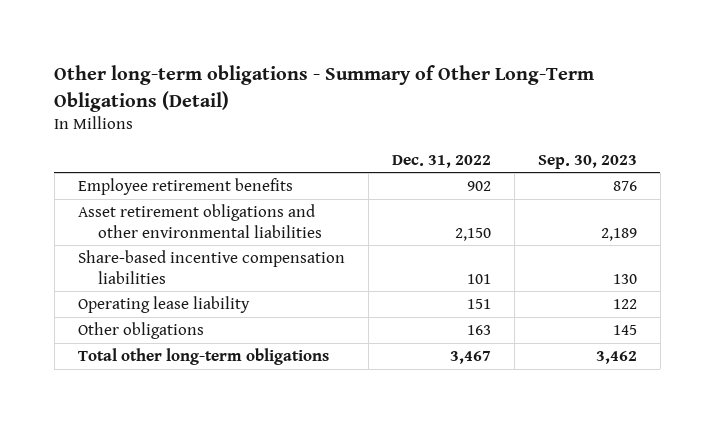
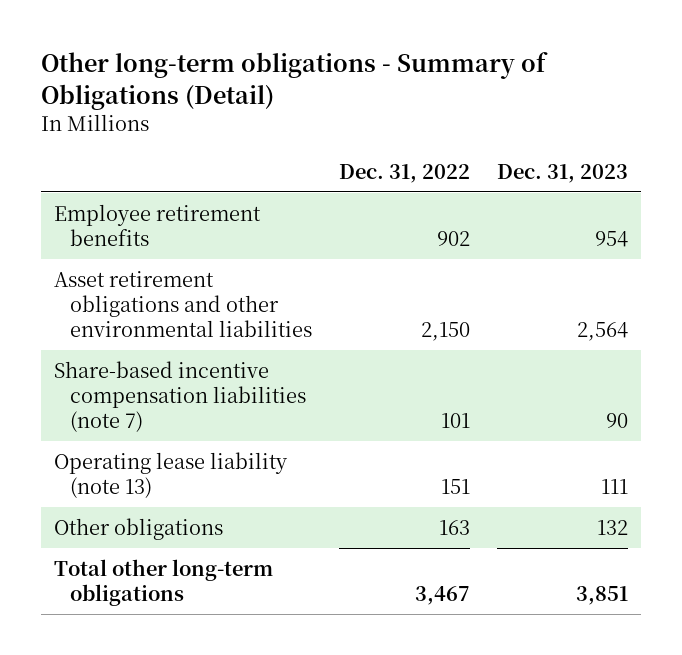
[54,65,595,112] Other long-term obligations - Summary of Other Long-Term Obligations (Detail) -> [40,52,548,110] Other long-term obligations - Summary of Obligations (Detail)
[537,154,637,169] Sep. 30, 2023 -> none
none -> [496,164,628,184] Dec. 31, 2023
[77,250,345,284] Share-based incentive compensation liabilities -> [54,360,306,433] Share-based incentive compensation liabilities (note 7)
[77,296,250,314] Operating lease liability -> [54,451,289,499] Operating lease liability (note 13)

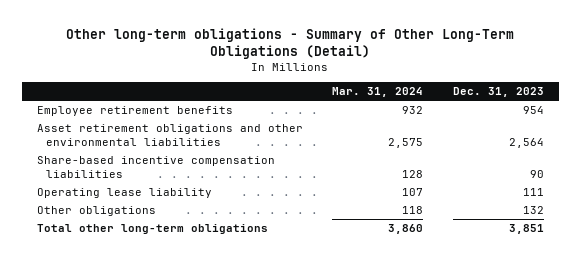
[40,52,548,110] Other long-term obligations - Summary of Obligations (Detail) -> [66,28,515,60] Other long-term obligations - Summary of Other Long-Term Obligations (Detail)
[338,164,470,184] Dec. 31, 2022 -> none
none -> [332,87,424,98] Mar. 31, 2024
[54,360,306,433] Share-based incentive compensation liabilities (note 7) -> [36,156,275,178] Share-based incentive compensation liabilities
[54,451,289,499] Operating lease liability (note 13) -> [36,188,212,199] Operating lease liability

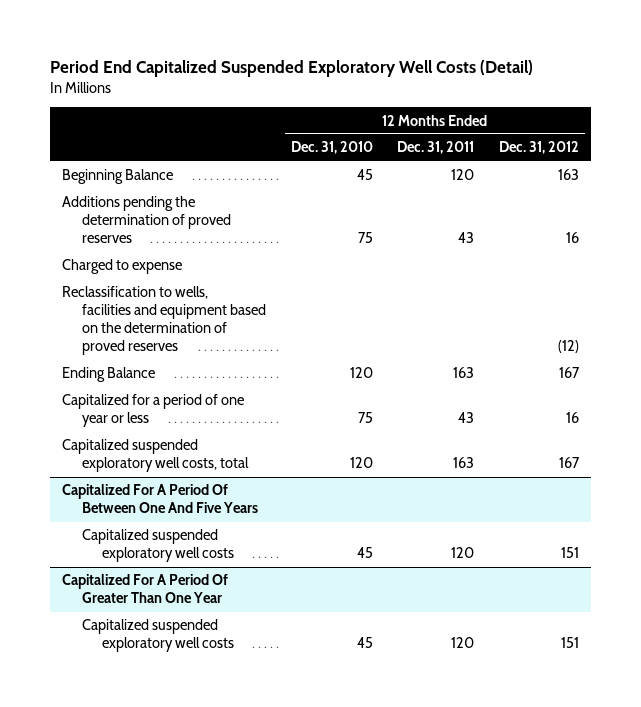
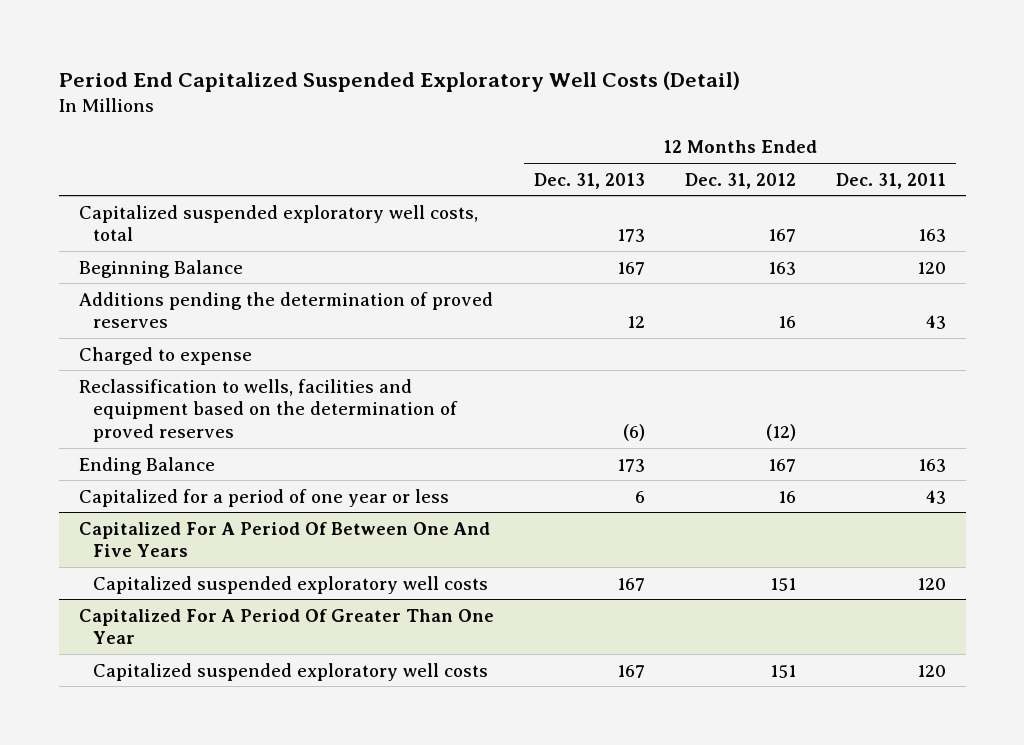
[290,141,373,155] Dec. 31, 2010 -> none
none -> [533,172,645,189] Dec. 31, 2013
[62,439,250,473] Capitalized suspended exploratory well costs, total -> [78,204,478,242] Capitalized suspended exploratory well costs, total

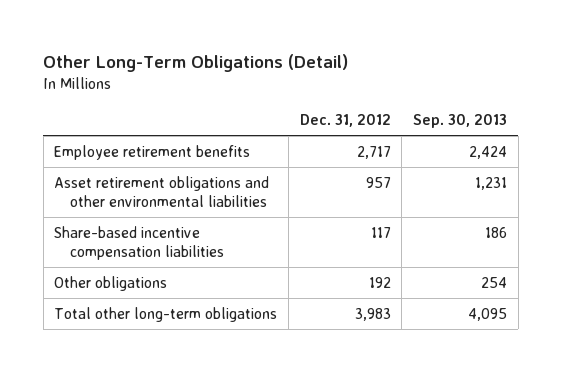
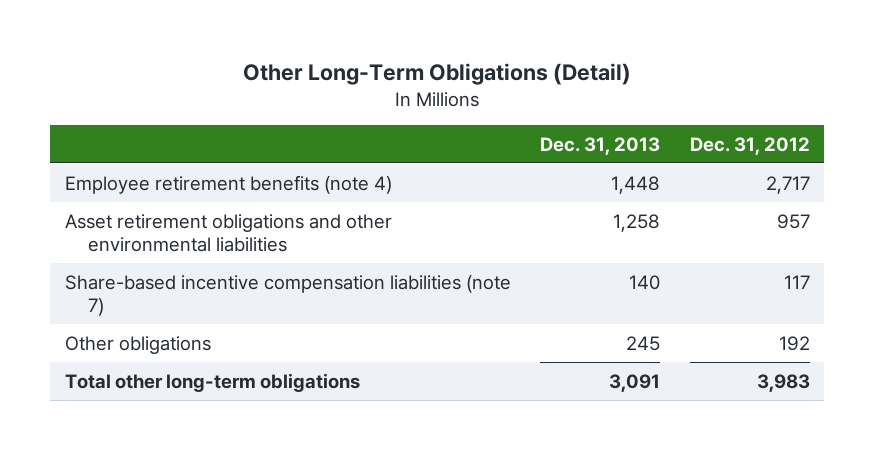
[412,114,507,129] Sep. 30, 2013 -> none
none -> [540,136,661,155] Dec. 31, 2013
[54,144,251,160] Employee retirement benefits -> [64,174,392,194] Employee retirement benefits (note 4)
[54,225,224,261] Share-based incentive compensation liabilities -> [64,274,511,317] Share-based incentive compensation liabilities (note 7)

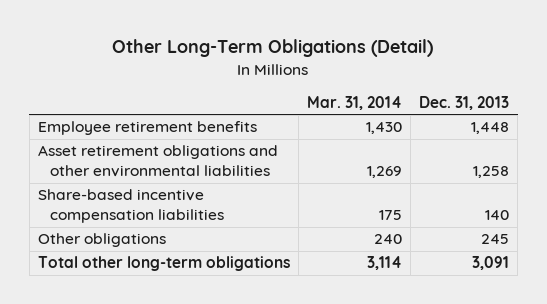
[689,136,810,155] Dec. 31, 2012 -> none
none -> [306,95,402,110] Mar. 31, 2014
[64,174,392,194] Employee retirement benefits (note 4) -> [37,121,257,136] Employee retirement benefits
[64,274,511,317] Share-based incentive compensation liabilities (note 7) -> [37,189,225,224] Share-based incentive compensation liabilities

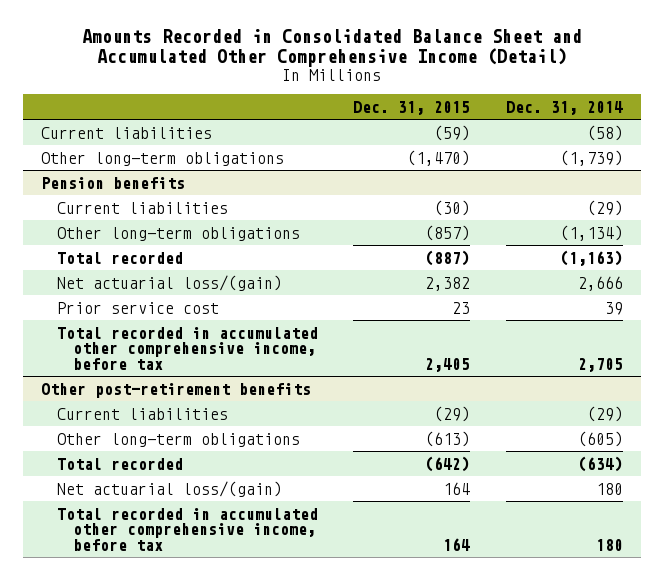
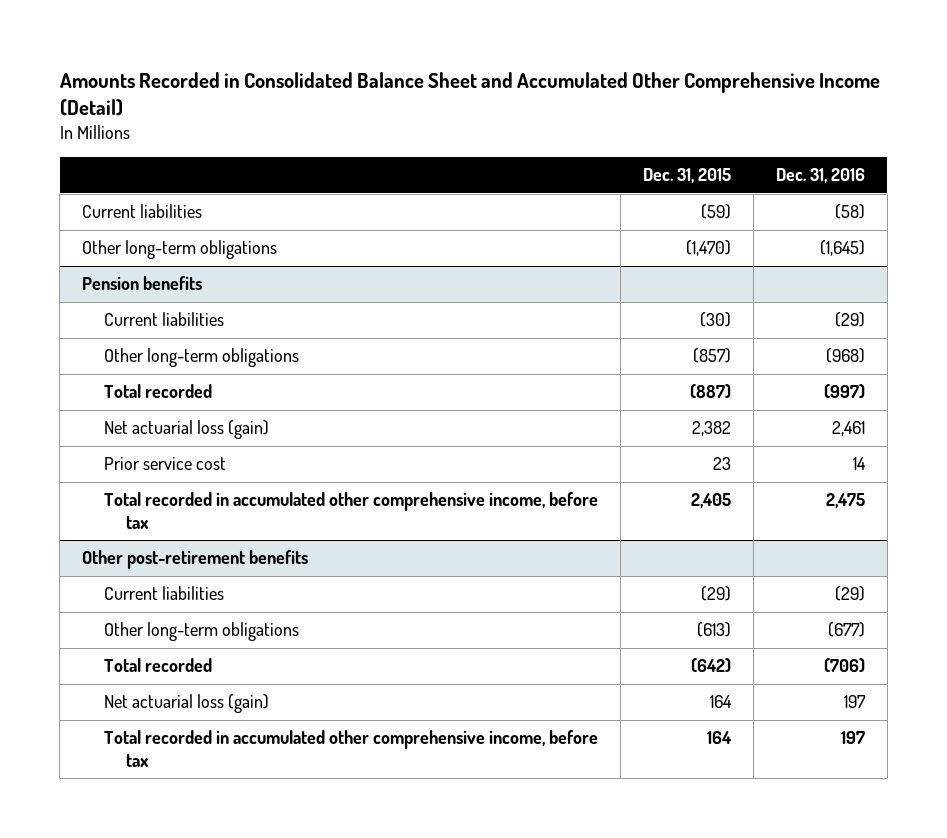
[505,100,623,115] Dec. 31, 2014 -> none
none -> [775,168,865,184] Dec. 31, 2016
[56,274,282,291] Net actuarial loss/(gain) -> [104,420,270,440] Net actuarial loss (gain)
[56,480,282,497] Net actuarial loss/(gain) -> [104,694,270,714] Net actuarial loss (gain)

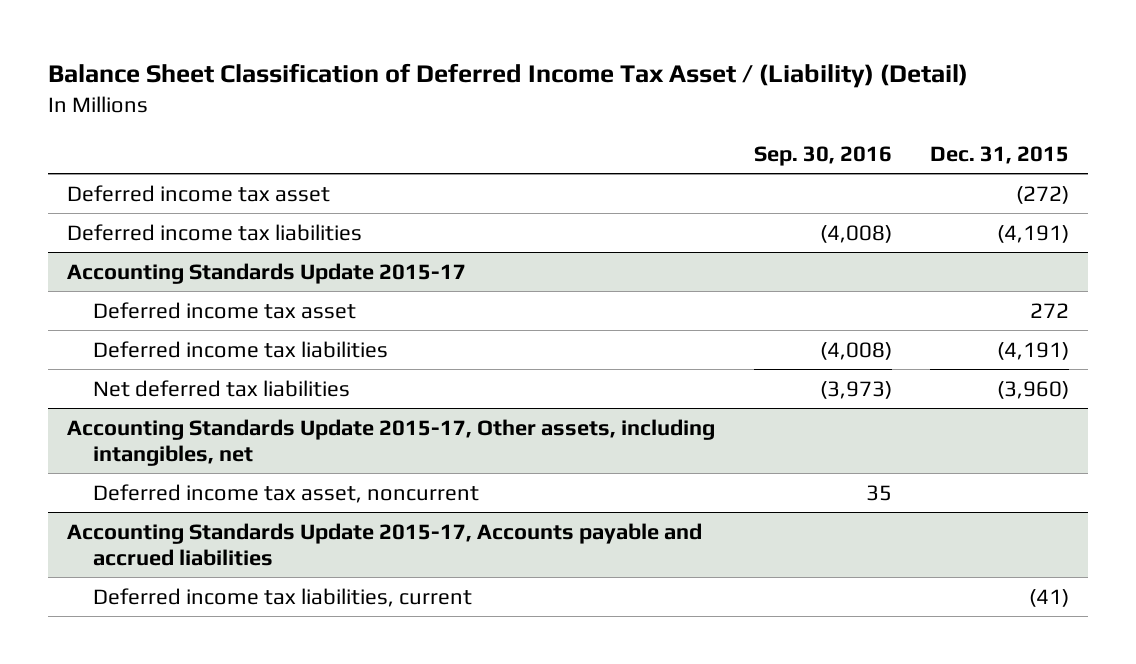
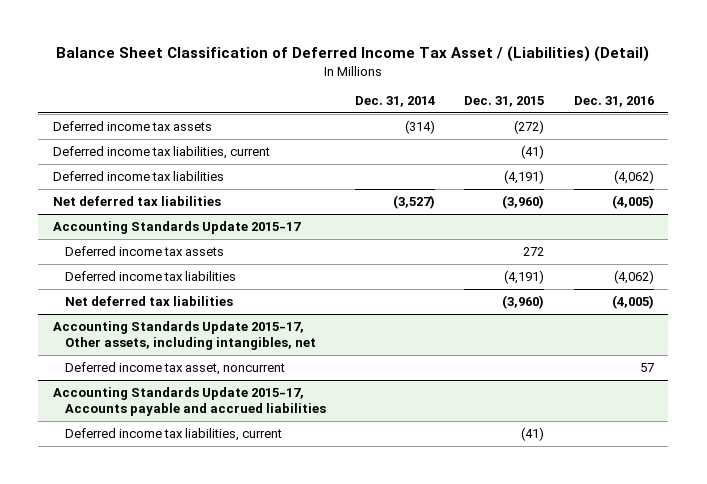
[48,63,969,89] Balance Sheet Classification of Deferred Income Tax Asset / (Liability) (Detail) -> [56,46,650,63] Balance Sheet Classification of Deferred Income Tax Asset / (Liabilities) (Detail)
[753,145,892,166] Sep. 30, 2016 -> none
none -> [355,96,436,108] Dec. 31, 2014
none -> [573,96,654,108] Dec. 31, 2016
[67,184,331,202] Deferred income tax asset -> [52,120,212,131] Deferred income tax assets
none -> [52,145,270,159] Deferred income tax liabilities, current
none -> [52,195,221,206] Net deferred tax liabilities
[92,301,356,319] Deferred income tax asset -> [64,245,224,256] Deferred income tax assets

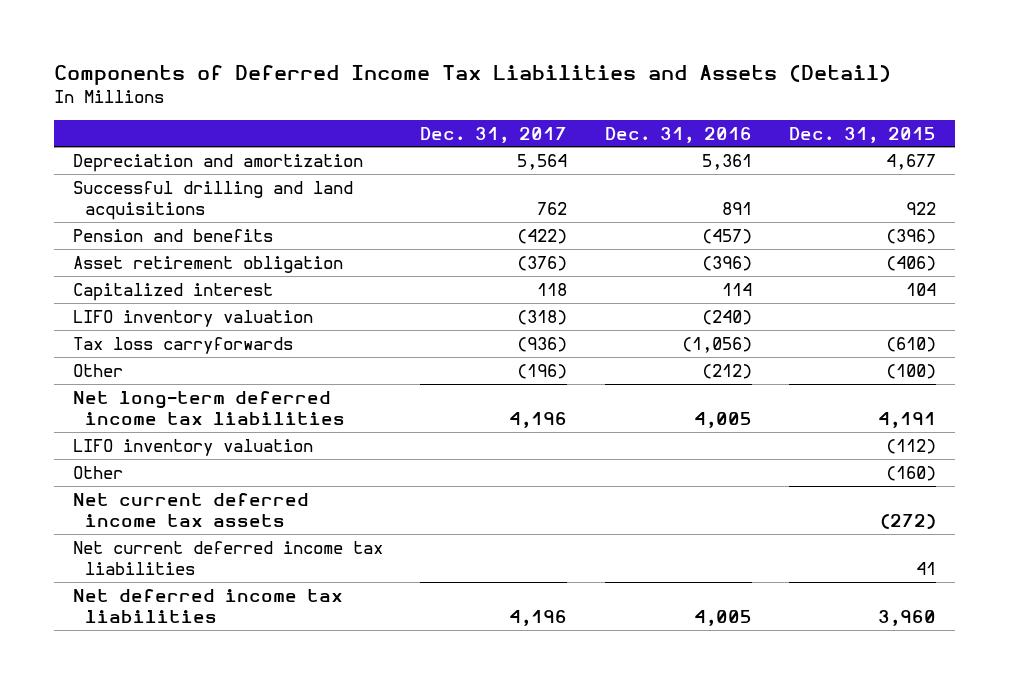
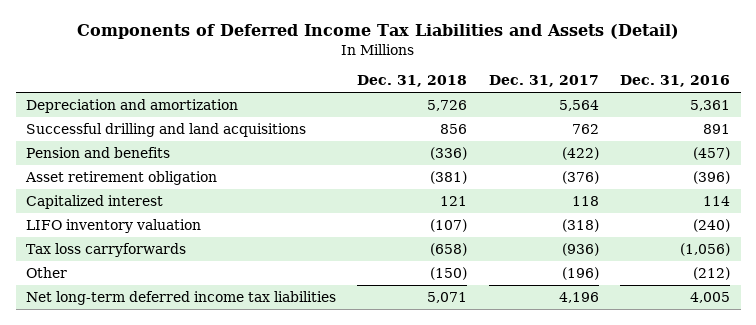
[789,126,937,143] Dec. 31, 2015 -> none
none -> [357,75,468,88] Dec. 31, 2018
[73,438,314,456] LIFO inventory valuation -> none
[73,465,124,479] Other -> none
[73,492,310,527] Net current deferred income tax assets -> none
[73,540,384,575] Net current deferred income tax liabilities -> none
[73,588,344,623] Net deferred income tax liabilities -> none

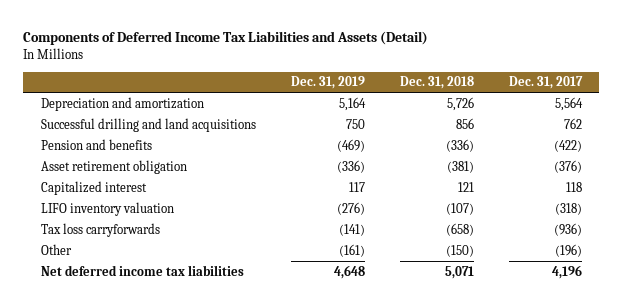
[619,75,730,88] Dec. 31, 2016 -> none
none -> [290,76,365,90] Dec. 31, 2019
[26,291,337,306] Net long-term deferred income tax liabilities -> [40,264,244,276] Net deferred income tax liabilities

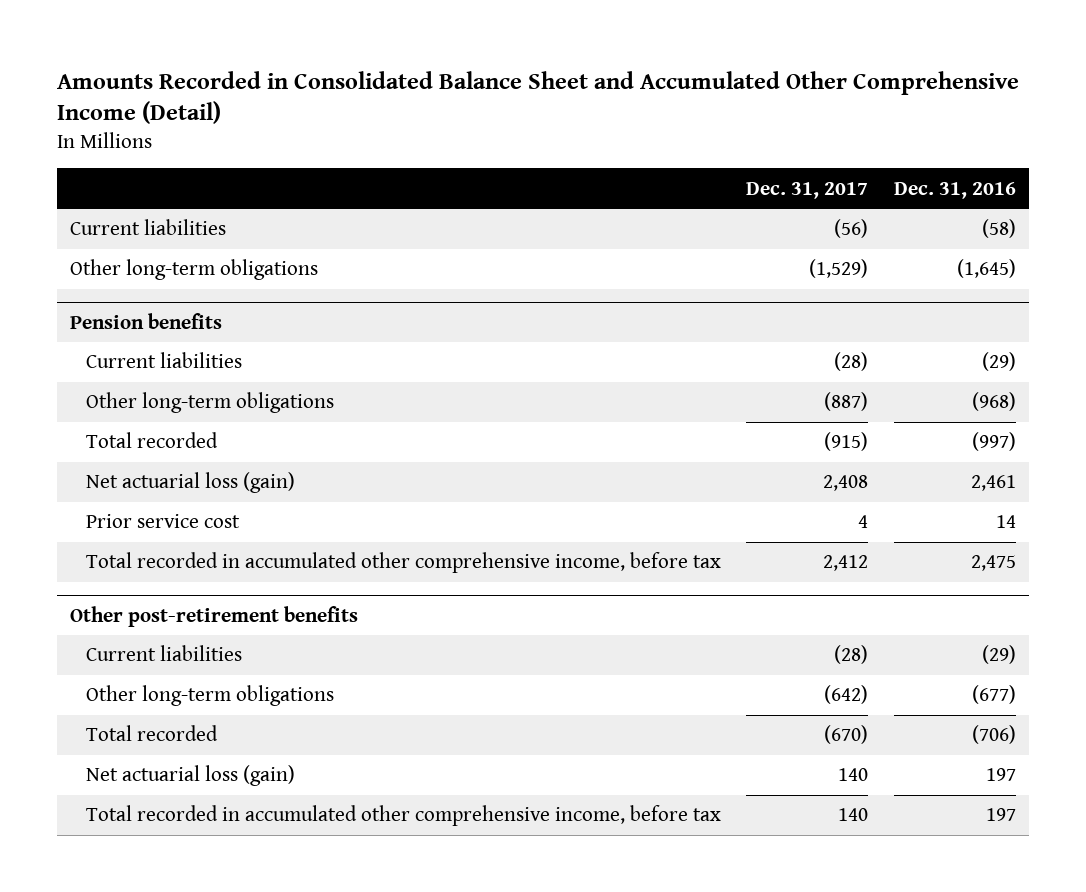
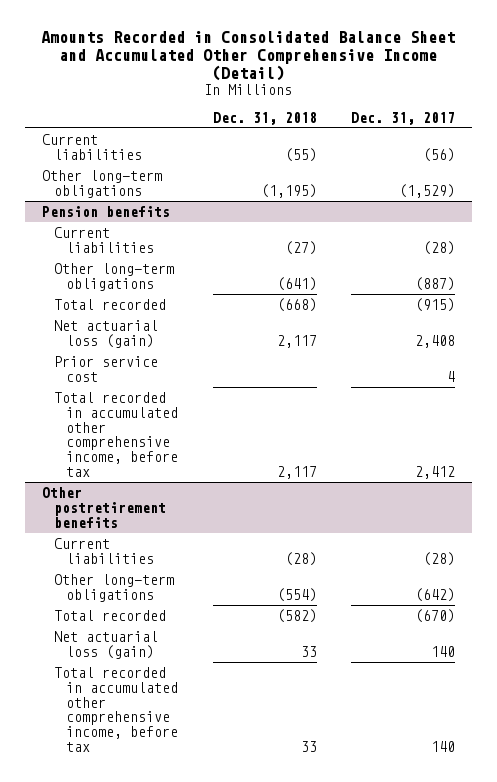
[893,181,1016,199] Dec. 31, 2016 -> none
none -> [212,111,317,125] Dec. 31, 2018
[69,605,358,627] Other post-retirement benefits -> [41,486,167,528] Other postretirement benefits

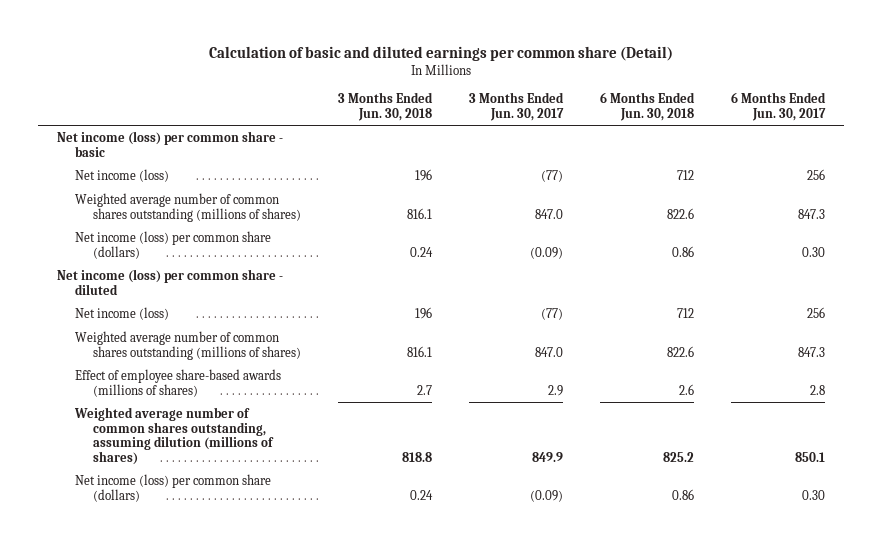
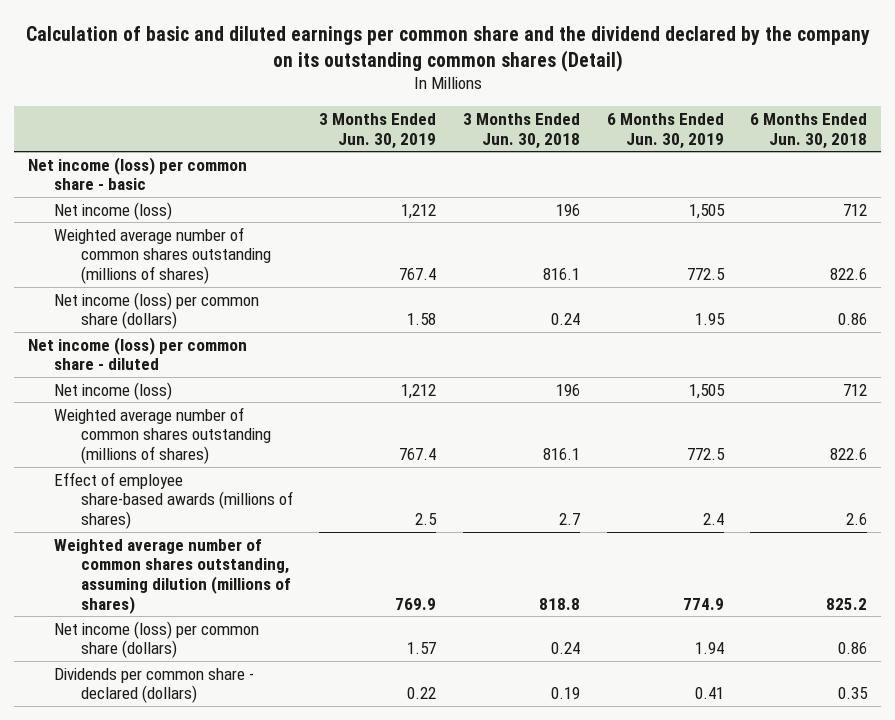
[209,45,674,61] Calculation of basic and diluted earnings per common share (Detail) -> [25,25,870,72] Calculation of basic and diluted earnings per common share and the dividend declared by the company on its outstanding common shares (Detail)
[469,92,565,121] 3 Months Ended Jun. 30, 2017 -> none
[731,92,827,121] 6 Months Ended Jun. 30, 2017 -> none
none -> [319,113,437,149] 3 Months Ended Jun. 30, 2019
none -> [606,113,724,149] 6 Months Ended Jun. 30, 2019
none -> [54,667,255,704] Dividends per common share - declared (dollars)

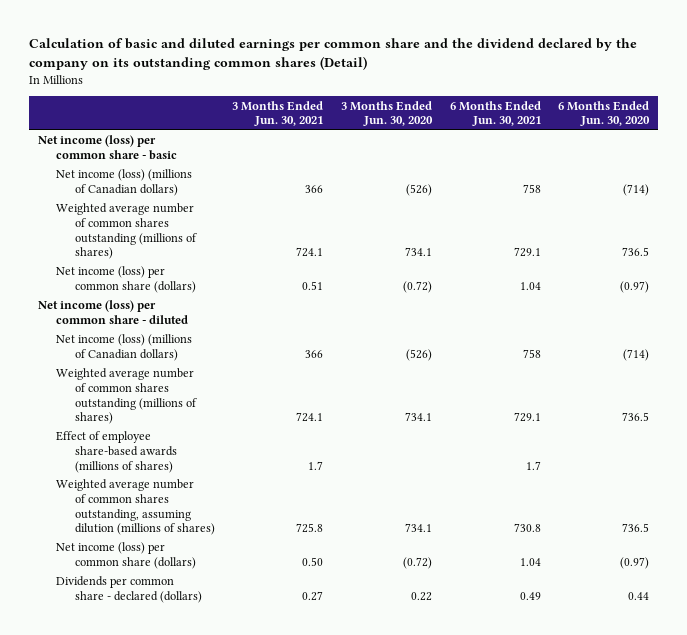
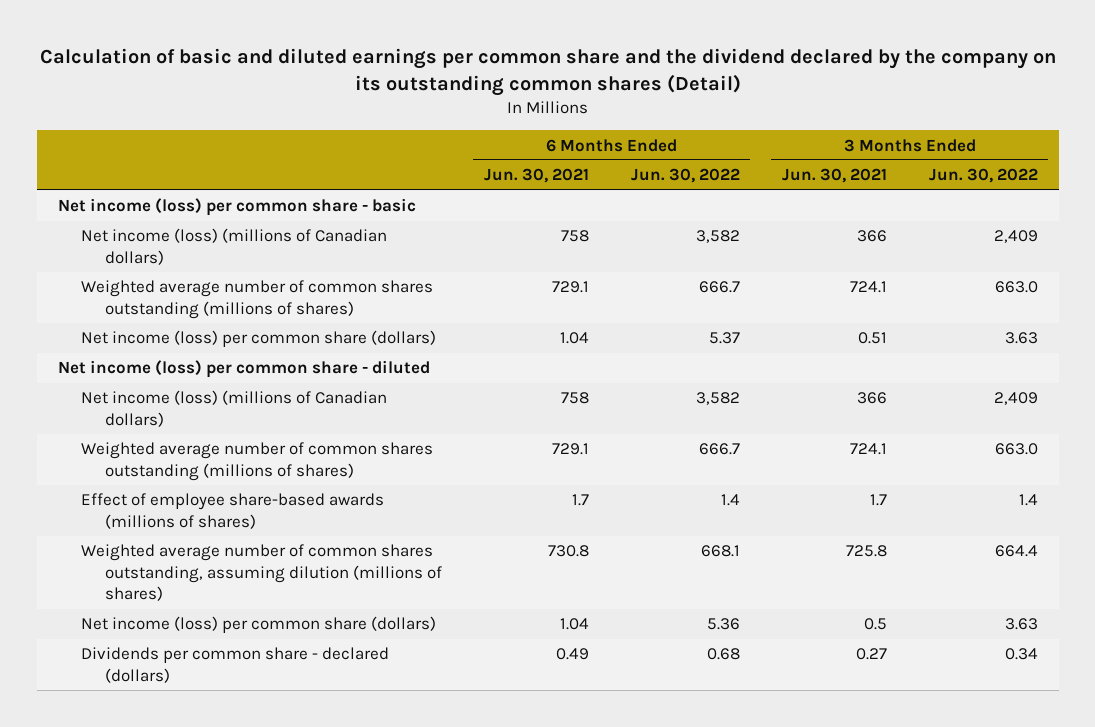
[340,100,433,127] 3 Months Ended Jun. 30, 2020 -> none
[558,100,651,127] 6 Months Ended Jun. 30, 2020 -> none
none -> [630,168,740,184] Jun. 30, 2022
none -> [928,168,1038,184] Jun. 30, 2022
[302,557,324,567] 0.50 -> [863,618,887,631] 0.5

